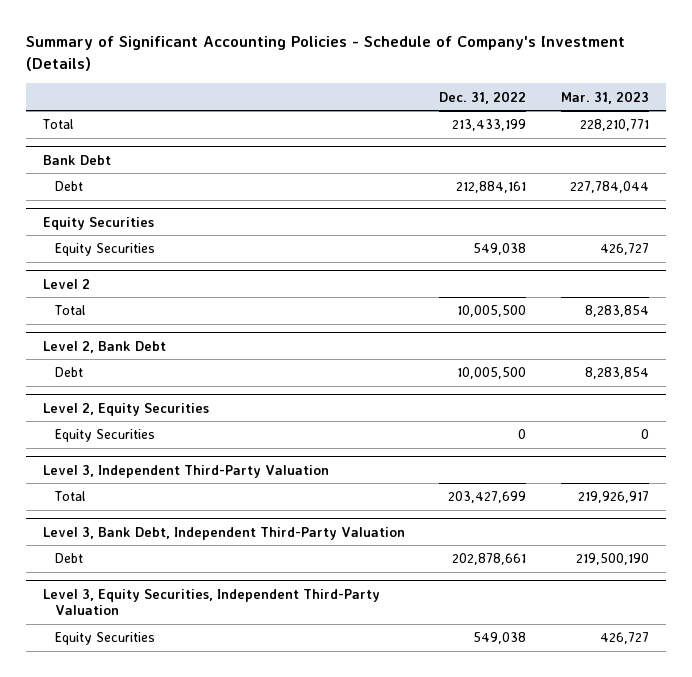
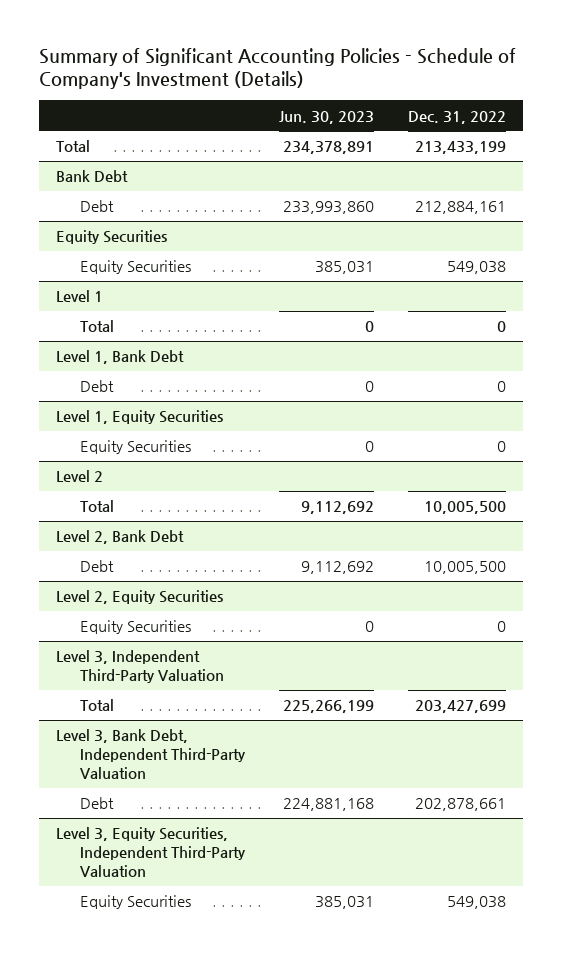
[560,90,649,104] Mar. 31, 2023 -> none
none -> [278,110,374,124] Jun. 30, 2023
none -> [55,290,103,303] Level 1
none -> [79,320,114,333] Total
none -> [55,350,184,365] Level 1, Bank Debt
none -> [79,380,114,393] Debt
none -> [55,410,223,425] Level 1, Equity Securities
none -> [79,440,191,455] Equity Securities

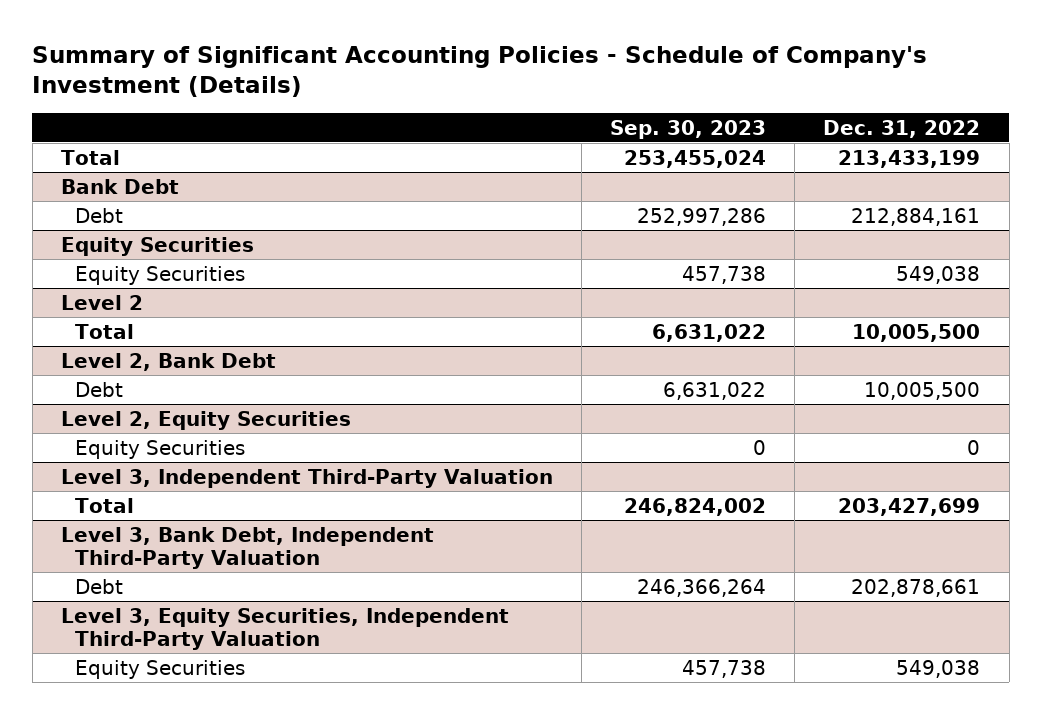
[278,110,374,124] Jun. 30, 2023 -> none
none -> [610,119,767,139] Sep. 30, 2023
[55,290,103,303] Level 1 -> none
[79,320,114,333] Total -> none
[55,350,184,365] Level 1, Bank Debt -> none
[79,380,114,393] Debt -> none
[55,410,223,425] Level 1, Equity Securities -> none
[79,440,191,455] Equity Securities -> none

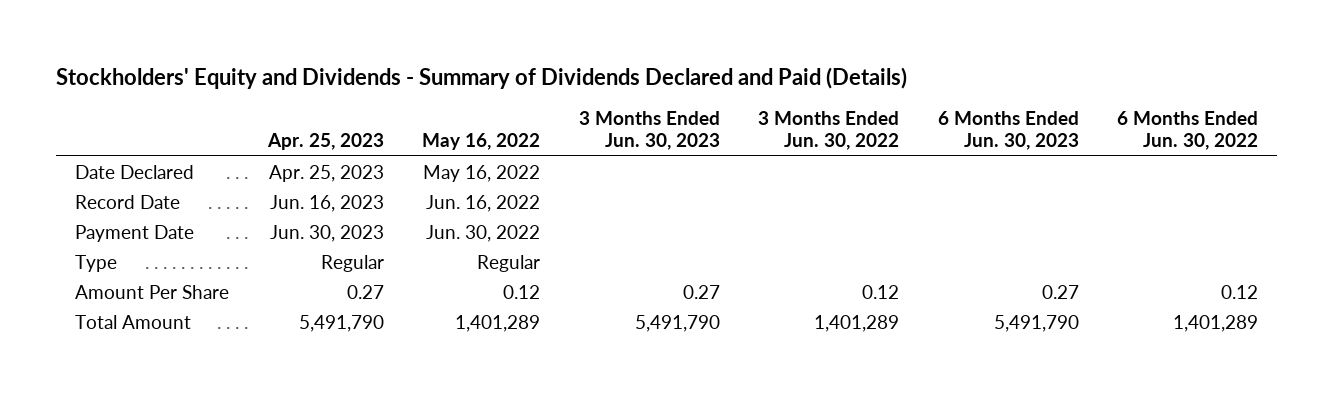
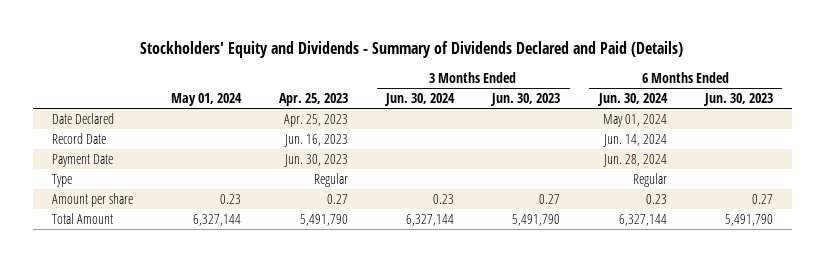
[422,133,541,151] May 16, 2022 -> none
[758,111,900,151] 3 Months Ended Jun. 30, 2022 -> none
[1117,111,1259,151] 6 Months Ended Jun. 30, 2022 -> none
none -> [171,93,243,107] May 01, 2024
none -> [384,93,456,107] Jun. 30, 2024
none -> [596,93,668,107] Jun. 30, 2024
[75,284,230,299] Amount Per Share -> [52,192,134,207] Amount per share

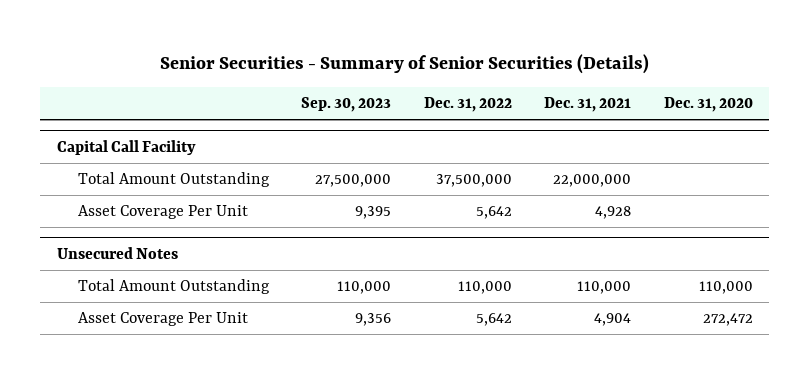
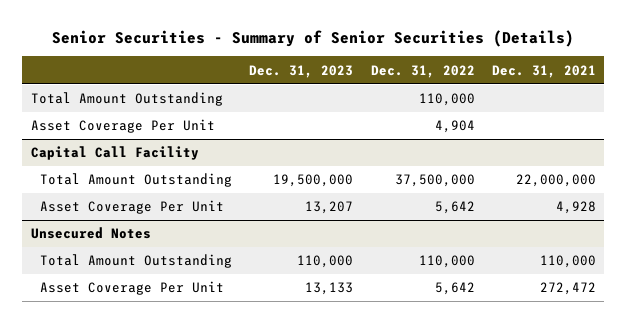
[301,97,392,113] Sep. 30, 2023 -> none
[663,97,753,113] Dec. 31, 2020 -> none
none -> [249,64,354,78] Dec. 31, 2023
none -> [30,92,223,107] Total Amount Outstanding
none -> [30,119,215,134] Asset Coverage Per Unit
[594,313,632,327] 4,904 -> [539,282,596,296] 272,472

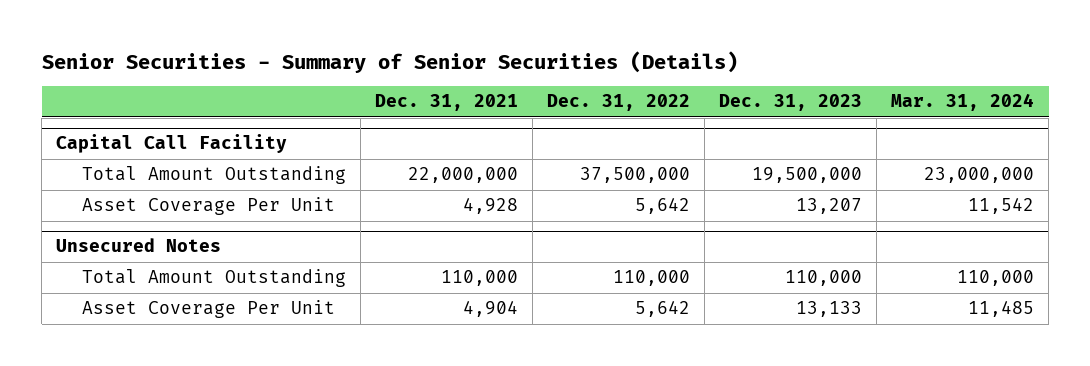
none -> [891,93,1035,112] Mar. 31, 2024
[30,92,223,107] Total Amount Outstanding -> none
[30,119,215,134] Asset Coverage Per Unit -> none
[539,282,596,296] 272,472 -> [463,300,519,318] 4,904

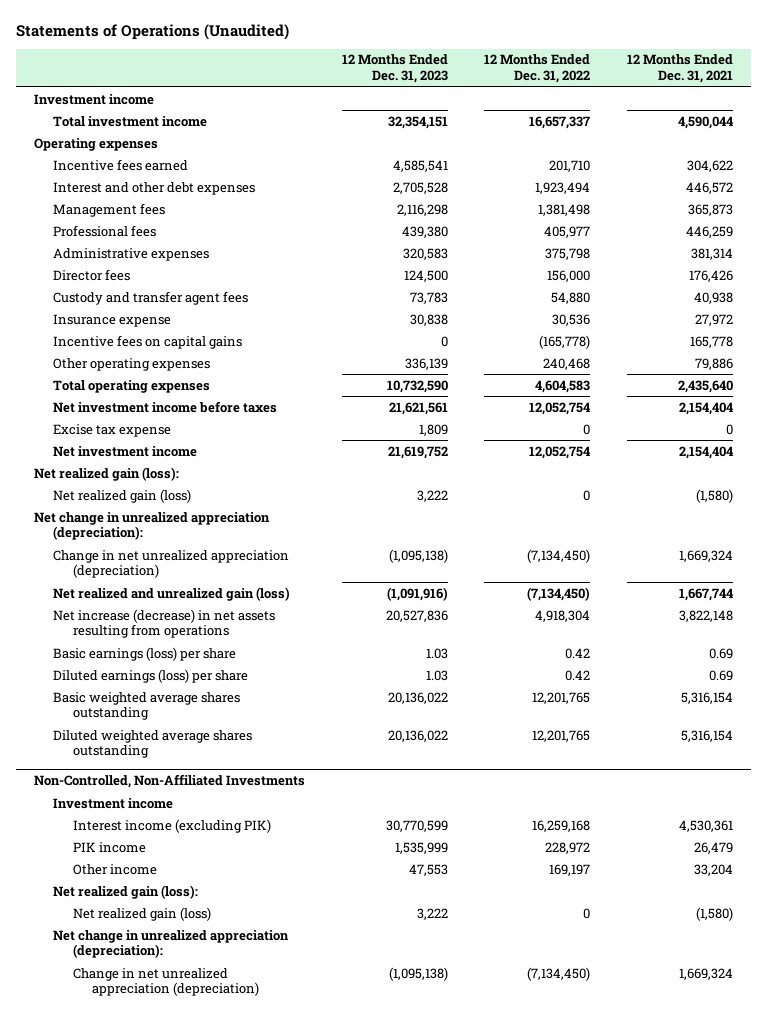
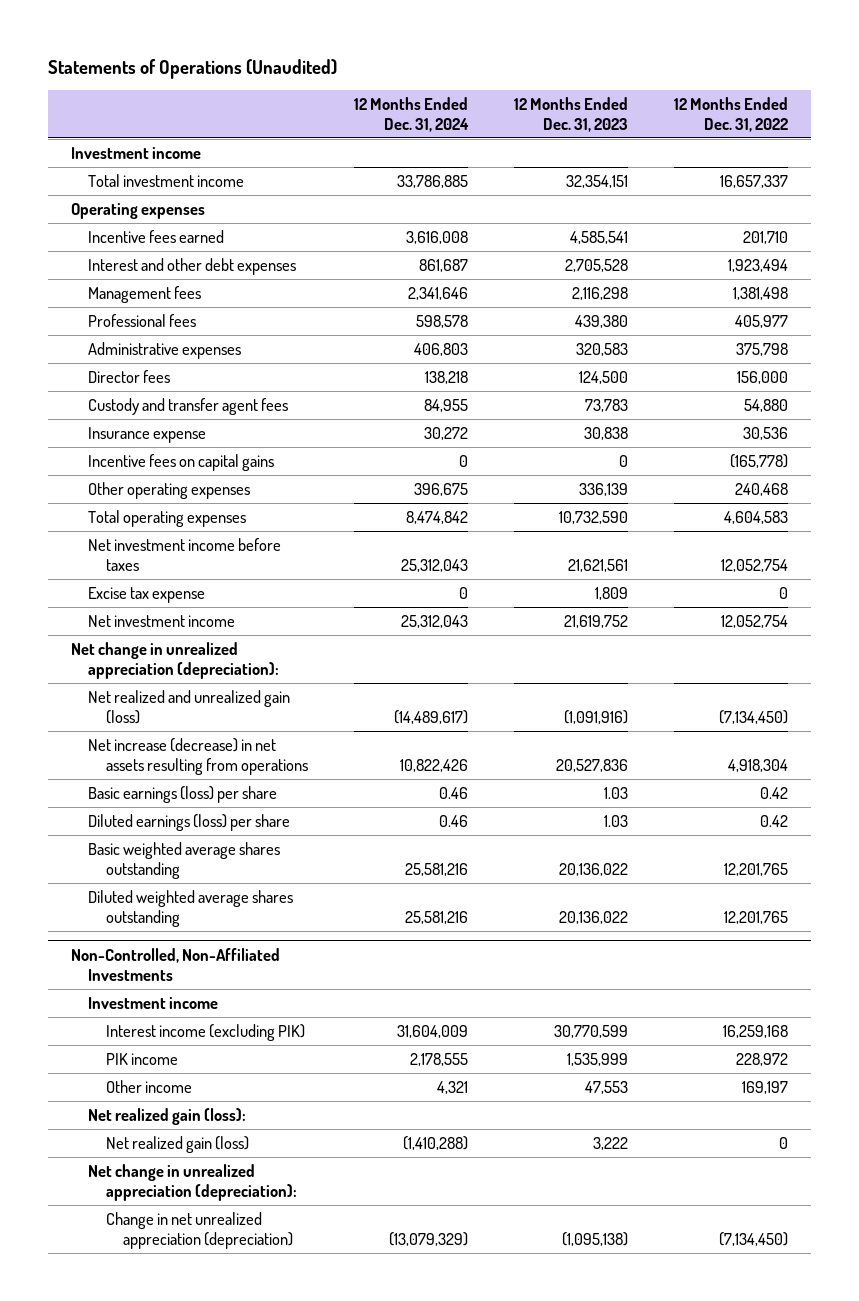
[626,54,733,84] 12 Months Ended Dec. 31, 2021 -> none
none -> [353,96,469,132] 12 Months Ended Dec. 31, 2024
[34,466,180,481] Net realized gain (loss): -> none
[53,488,192,503] Net realized gain (loss) -> none
[53,549,290,579] Change in net unrealized appreciation (depreciation) -> none

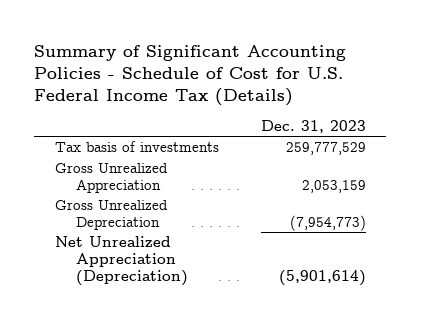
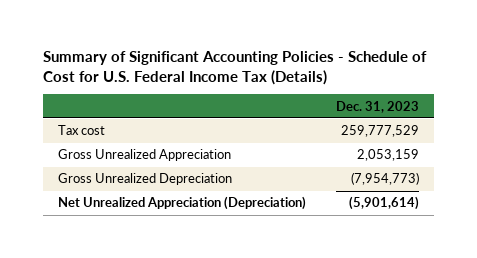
[54,141,219,153] Tax basis of investments -> [57,125,105,136] Tax cost

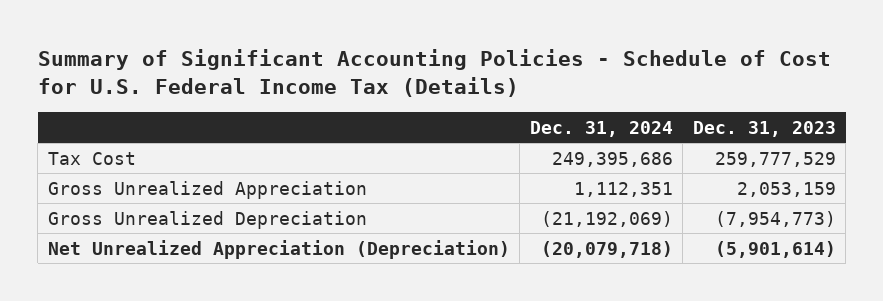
none -> [529,120,673,137] Dec. 31, 2024
[57,125,105,136] Tax cost -> [47,151,136,165] Tax Cost

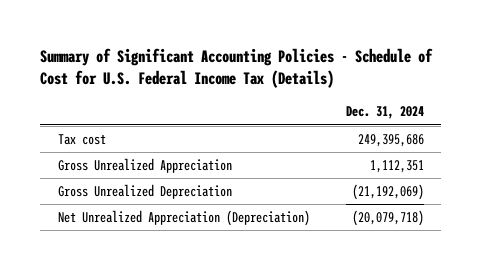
[692,120,836,137] Dec. 31, 2023 -> none
[47,151,136,165] Tax Cost -> [57,134,106,146] Tax cost

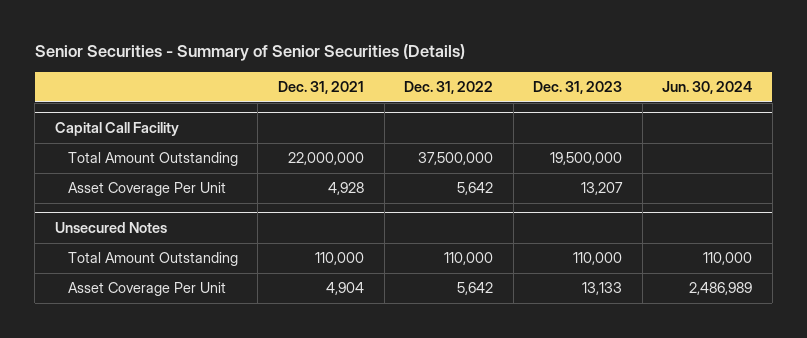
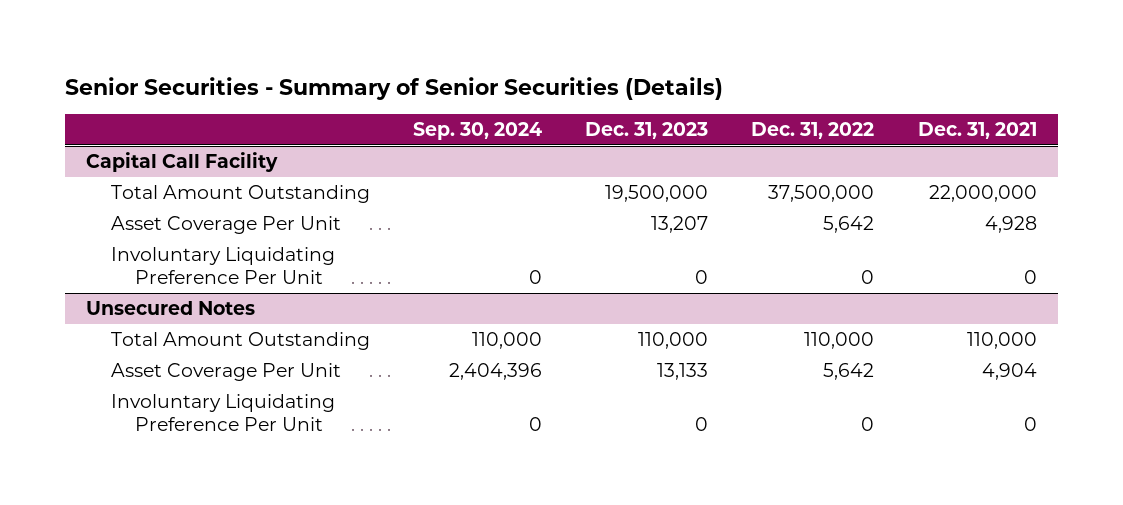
[662,81,753,95] Jun. 30, 2024 -> none
none -> [413,121,543,140] Sep. 30, 2024
none -> [110,247,335,284] Involuntary Liquidating Preference Per Unit
none -> [110,394,335,431] Involuntary Liquidating Preference Per Unit

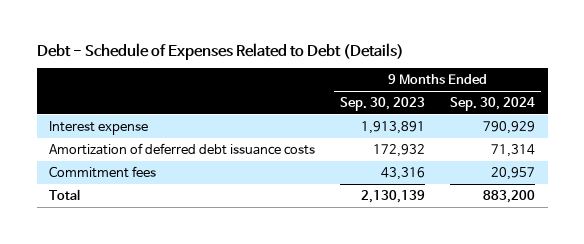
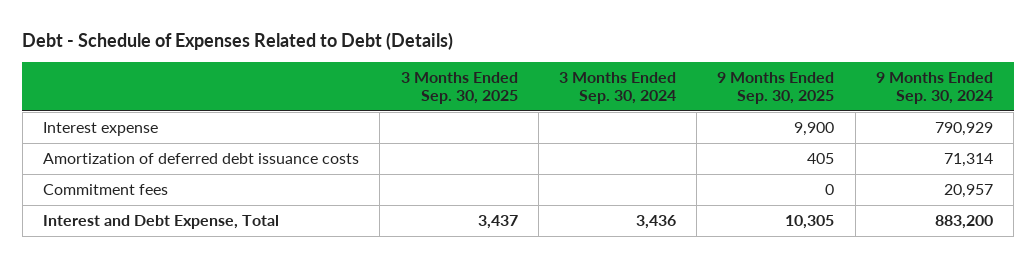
[340,96,426,111] Sep. 30, 2023 -> none
none -> [400,71,518,105] 3 Months Ended Sep. 30, 2025
none -> [558,71,676,105] 3 Months Ended Sep. 30, 2024
none -> [717,71,835,105] 9 Months Ended Sep. 30, 2025
[49,188,81,200] Total -> [43,214,280,229] Interest and Debt Expense, Total

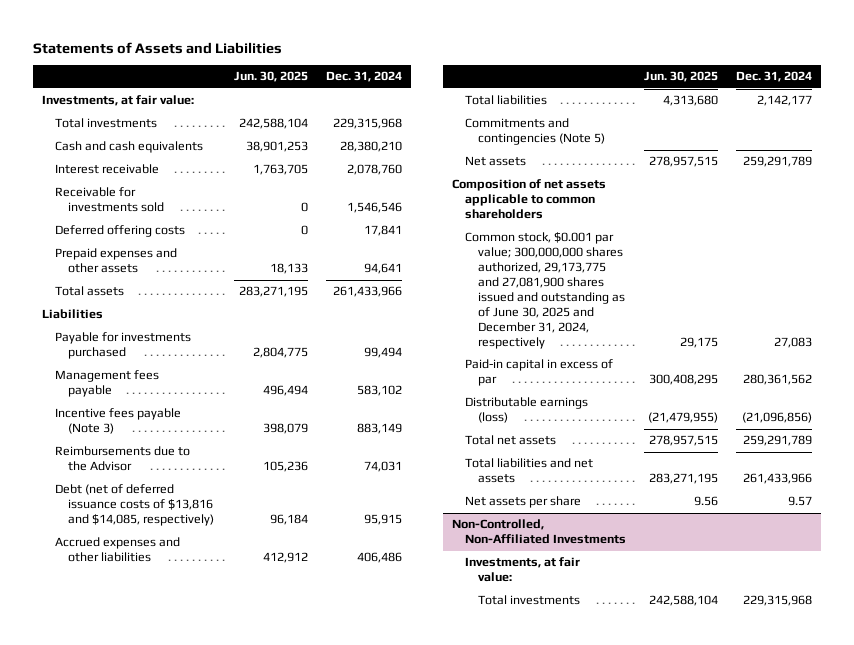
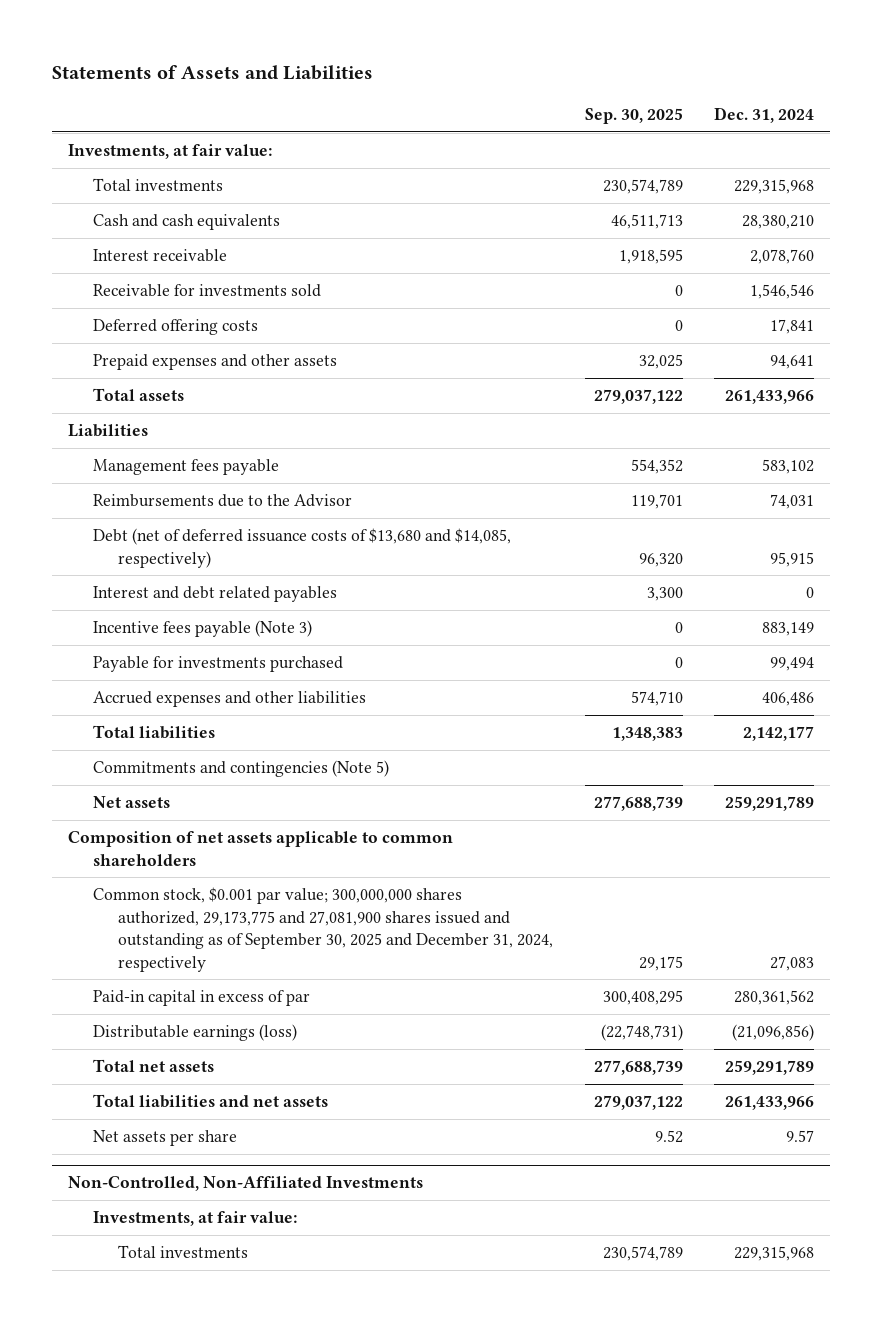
[234,71,309,83] Jun. 30, 2025 -> none
none -> [584,107,683,124] Sep. 30, 2025
[55,484,215,527] Debt (net of deferred issuance costs of $13,816 and $14,085, respectively) -> [93,528,512,568] Debt (net of deferred issuance costs of $13,680 and $14,085, respectively)
none -> [93,586,338,603] Interest and debt related payables
[55,408,182,435] Incentive fees payable (Note 3) -> [93,620,313,638] Incentive fees payable (Note 3)
[55,332,192,360] Payable for investments purchased -> [93,656,344,673] Payable for investments purchased
[465,232,626,350] Common stock, $0.001 par value; 300,000,000 shares authorized, 29,173,775 and 27,081,900 shares issued and outstanding as of June 30, 2025 and December 31, 2024, respectively -> [93,887,554,972] Common stock, $0.001 par value; 300,000,000 shares authorized, 29,173,775 and 27,081,900 shares issued and outstanding as of September 30, 2025 and December 31, 2024, respectively

